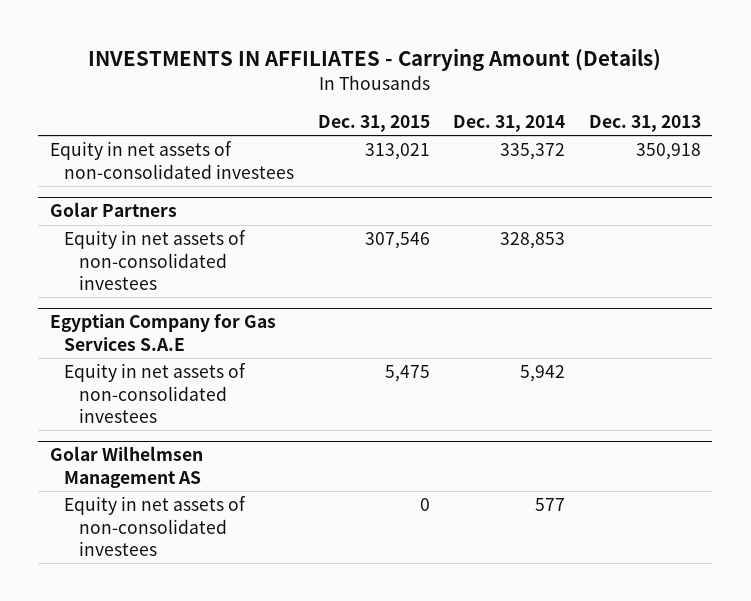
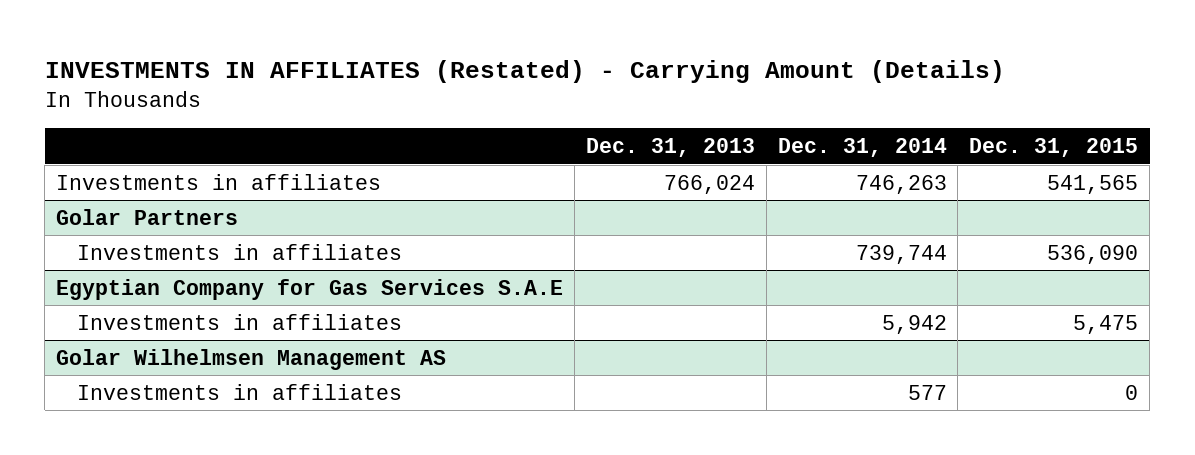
[88,47,662,71] INVESTMENTS IN AFFILIATES - Carrying Amount (Details) -> [44,60,1005,84] INVESTMENTS IN AFFILIATES (Restated) - Carrying Amount (Details)
[50,141,295,179] Equity in net assets of non-consolidated investees -> none
none -> [56,173,382,190] Investments in affiliates
[64,230,247,290] Equity in net assets of non-consolidated investees -> none
none -> [76,243,402,260] Investments in affiliates
[64,363,247,423] Equity in net assets of non-consolidated investees -> [76,313,402,330] Investments in affiliates
[64,496,247,556] Equity in net assets of non-consolidated investees -> [76,383,402,400] Investments in affiliates

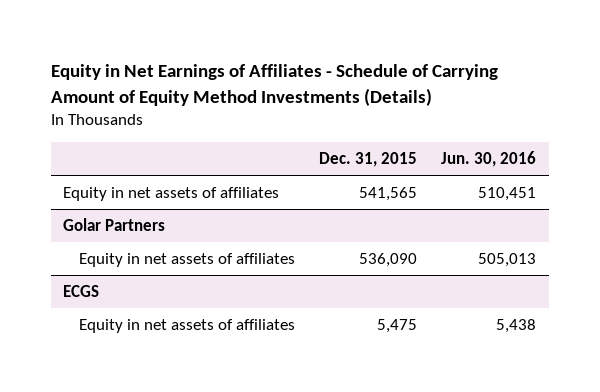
[44,60,1005,84] INVESTMENTS IN AFFILIATES (Restated) - Carrying Amount (Details) -> [51,64,499,106] Equity in Net Earnings of Affiliates - Schedule of Carrying Amount of Equity Method Investments (Details)
[585,138,755,158] Dec. 31, 2013 -> none
[777,138,947,158] Dec. 31, 2014 -> none
none -> [441,150,537,167] Jun. 30, 2016
[56,173,382,190] Investments in affiliates -> [63,186,280,201] Equity in net assets of affiliates
[56,348,447,370] Golar Wilhelmsen Management AS -> none
[76,383,402,400] Investments in affiliates -> none
[76,243,402,260] Investments in affiliates -> [79,252,296,267] Equity in net assets of affiliates
[56,278,564,300] Egyptian Company for Gas Services S.A.E -> [63,284,100,297] ECGS
[76,313,402,330] Investments in affiliates -> [79,318,296,333] Equity in net assets of affiliates

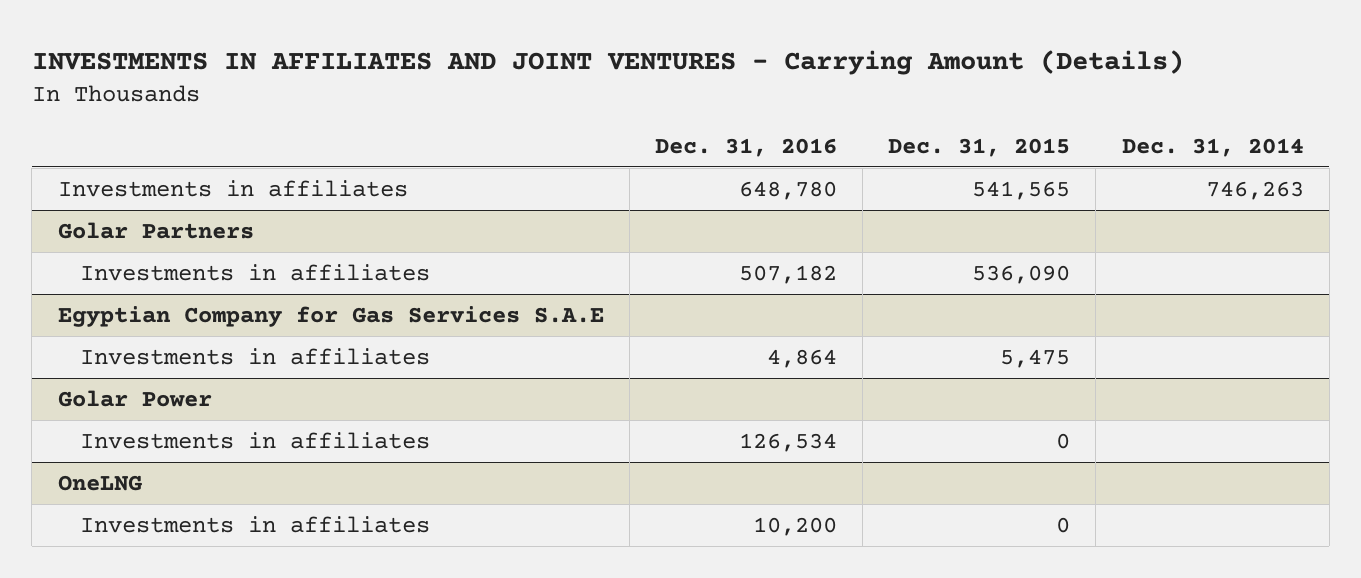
[51,64,499,106] Equity in Net Earnings of Affiliates - Schedule of Carrying Amount of Equity Method Investments (Details) -> [31,49,1184,75] INVESTMENTS IN AFFILIATES AND JOINT VENTURES - Carrying Amount (Details)
[441,150,537,167] Jun. 30, 2016 -> none
none -> [654,137,837,157] Dec. 31, 2016
none -> [1121,137,1304,157] Dec. 31, 2014
[63,186,280,201] Equity in net assets of affiliates -> [57,179,408,197] Investments in affiliates
[79,252,296,267] Equity in net assets of affiliates -> [79,263,430,281] Investments in affiliates
[63,284,100,297] ECGS -> [57,305,604,327] Egyptian Company for Gas Services S.A.E
[79,318,296,333] Equity in net assets of affiliates -> [79,347,430,365] Investments in affiliates
none -> [57,389,212,407] Golar Power
none -> [79,431,430,449] Investments in affiliates
none -> [57,474,142,491] OneLNG
none -> [79,515,430,533] Investments in affiliates

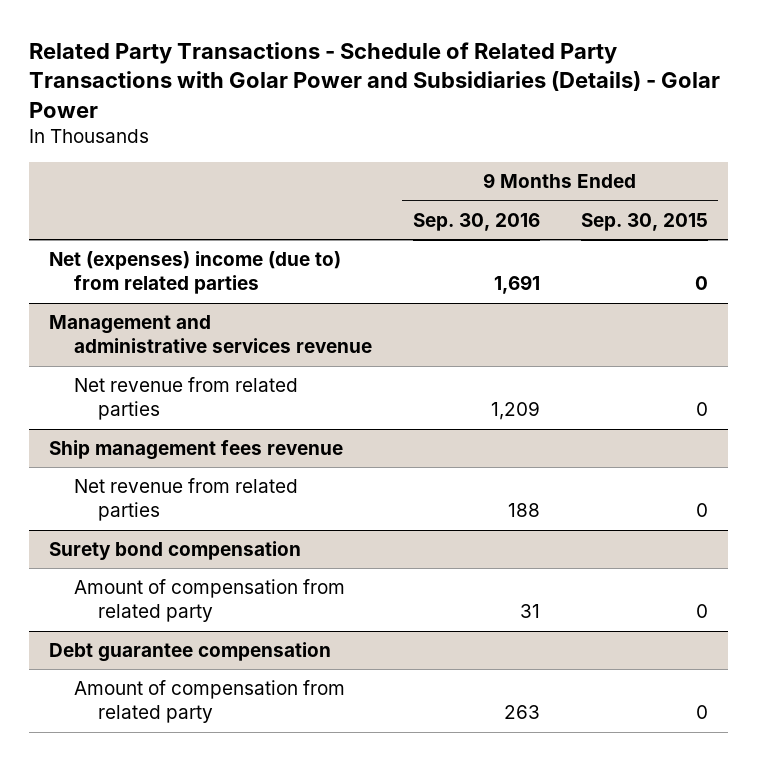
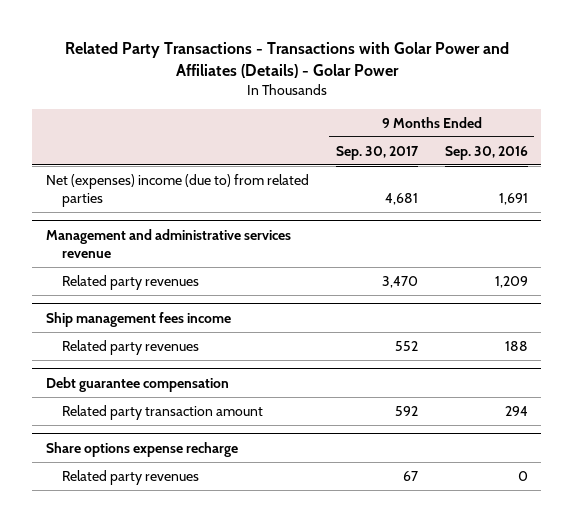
[29,41,721,118] Related Party Transactions - Schedule of Related Party Transactions with Golar Power and Subsidiaries (Details) - Golar Power -> [64,41,509,78] Related Party Transactions - Transactions with Golar Power and Affiliates (Details) - Golar Power
[580,212,708,231] Sep. 30, 2015 -> none
none -> [335,145,419,160] Sep. 30, 2017
[49,541,302,561] Surety bond compensation -> none
[73,579,345,623] Amount of compensation from related party -> none
[73,377,298,421] Net revenue from related parties -> [61,274,199,290] Related party revenues
[49,440,344,461] Ship management fees revenue -> [45,311,231,327] Ship management fees income
[73,478,298,522] Net revenue from related parties -> [61,339,199,355] Related party revenues
[73,680,345,724] Amount of compensation from related party -> [61,404,263,420] Related party transaction amount
[503,705,540,720] 263 -> [504,405,528,416] 294
none -> [45,441,238,457] Share options expense recharge
none -> [61,469,199,485] Related party revenues

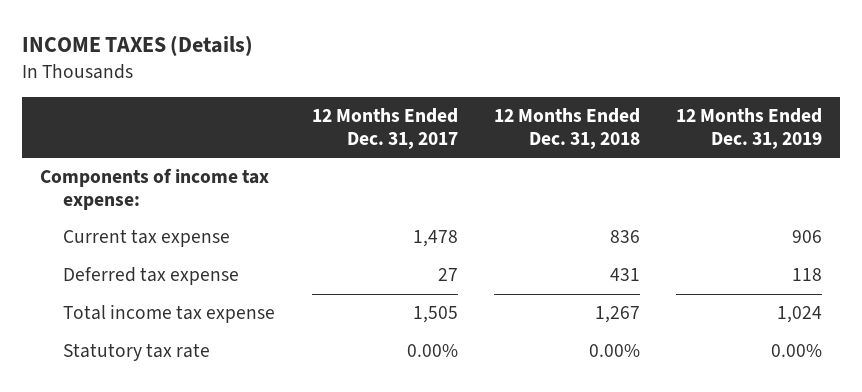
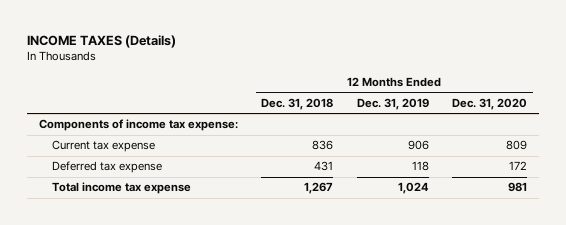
[311,108,458,149] 12 Months Ended Dec. 31, 2017 -> none
none -> [452,97,528,110] Dec. 31, 2020
[63,343,211,362] Statutory tax rate -> none

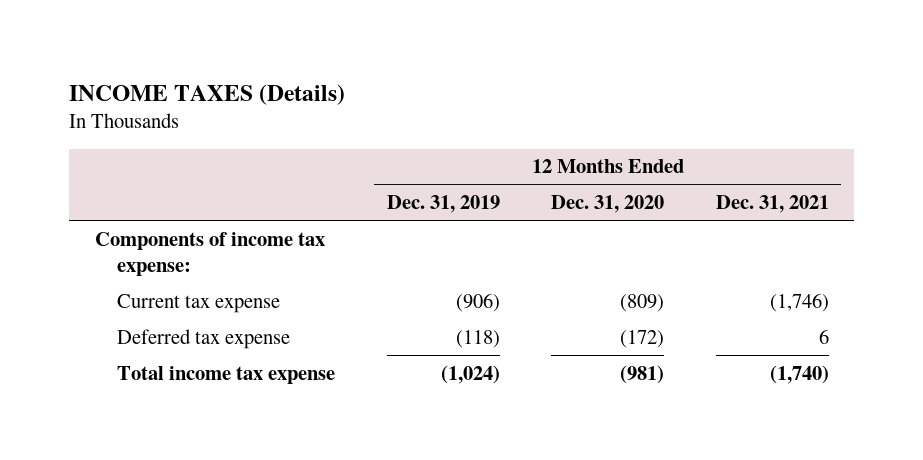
[261,97,334,110] Dec. 31, 2018 -> none
none -> [715,195,829,214] Dec. 31, 2021
[407,140,429,151] 906 -> [455,292,500,312] (906)
[506,140,528,151] 809 -> [620,293,665,312] (809)
[411,161,429,172] 118 -> [455,329,500,348] (118)
[509,161,528,171] 172 -> [620,329,665,348] (172)
[397,182,429,195] 1,024 -> [440,364,500,384] (1,024)
[508,182,528,193] 981 -> [620,364,665,384] (981)

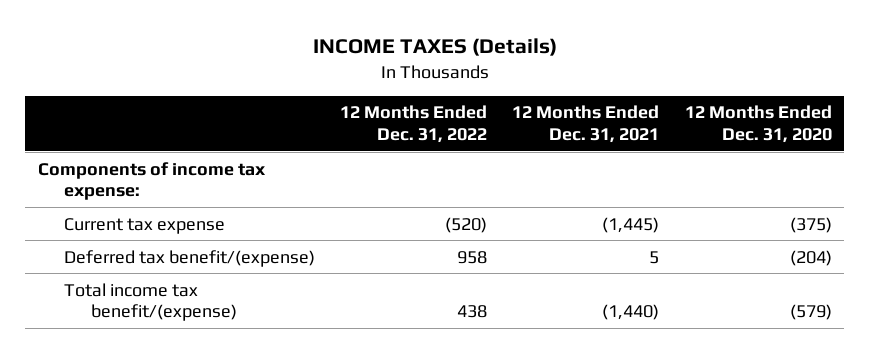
[386,195,500,214] Dec. 31, 2019 -> none
none -> [340,105,488,143] 12 Months Ended Dec. 31, 2022
[620,293,665,312] (809) -> [789,216,832,233] (375)
[769,292,829,312] (1,746) -> [602,216,660,233] (1,445)
[117,328,291,349] Deferred tax expense -> [64,249,316,267] Deferred tax benefit/(expense)
[620,329,665,348] (172) -> [789,249,832,266] (204)
[818,328,829,344] 6 -> [649,250,660,264] 5
[117,365,336,384] Total income tax expense -> [64,282,237,322] Total income tax benefit/(expense)
[620,364,665,384] (981) -> [789,304,832,321] (579)
[769,364,829,384] (1,740) -> [602,304,660,321] (1,440)

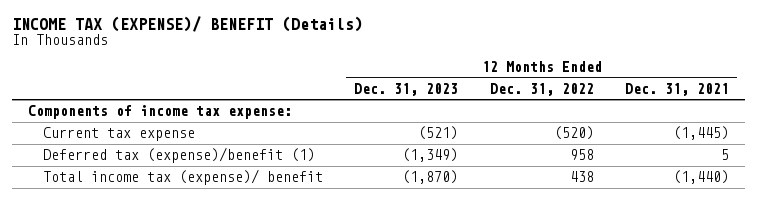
[312,38,557,57] INCOME TAXES (Details) -> [12,15,364,32] INCOME TAX (EXPENSE)/ BENEFIT (Details)
[684,105,832,143] 12 Months Ended Dec. 31, 2020 -> none
none -> [354,82,459,96] Dec. 31, 2023
[64,249,316,267] Deferred tax benefit/(expense) -> [42,146,315,163] Deferred tax (expense)/benefit (1)
[64,282,237,322] Total income tax benefit/(expense) -> [42,168,323,185] Total income tax (expense)/ benefit

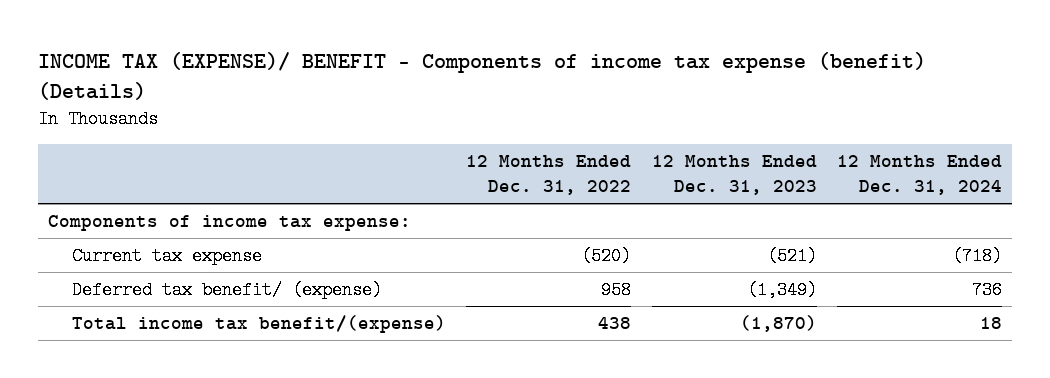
[12,15,364,32] INCOME TAX (EXPENSE)/ BENEFIT (Details) -> [37,51,926,100] INCOME TAX (EXPENSE)/ BENEFIT - Components of income tax expense (benefit) (Details)
[625,82,730,96] Dec. 31, 2021 -> none
none -> [837,154,1003,195] 12 Months Ended Dec. 31, 2024
[42,146,315,163] Deferred tax (expense)/benefit (1) -> [71,281,382,300] Deferred tax benefit/ (expense)
[42,168,323,185] Total income tax (expense)/ benefit -> [71,315,446,334] Total income tax benefit/(expense)

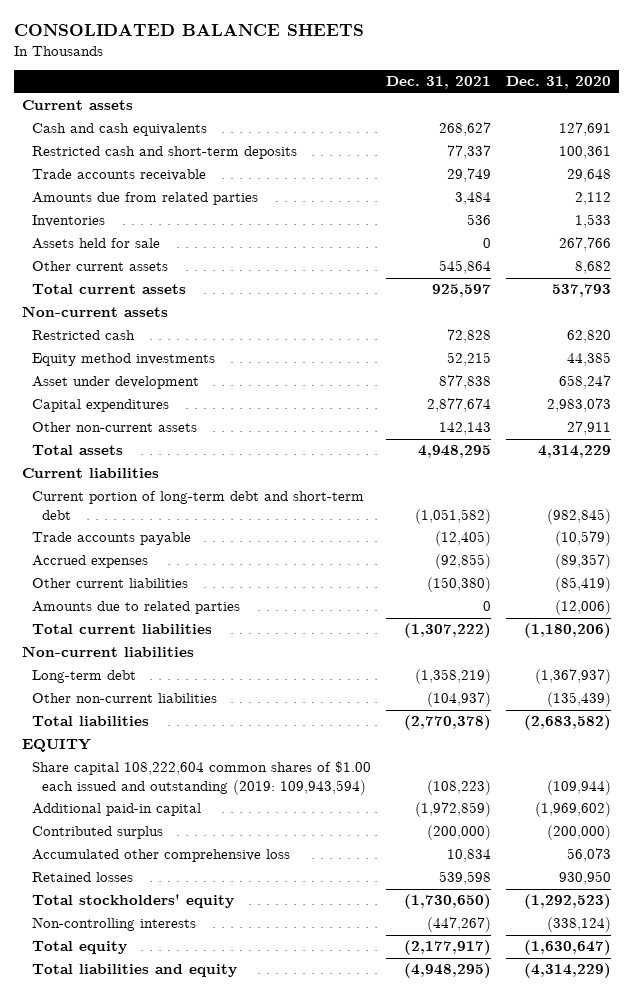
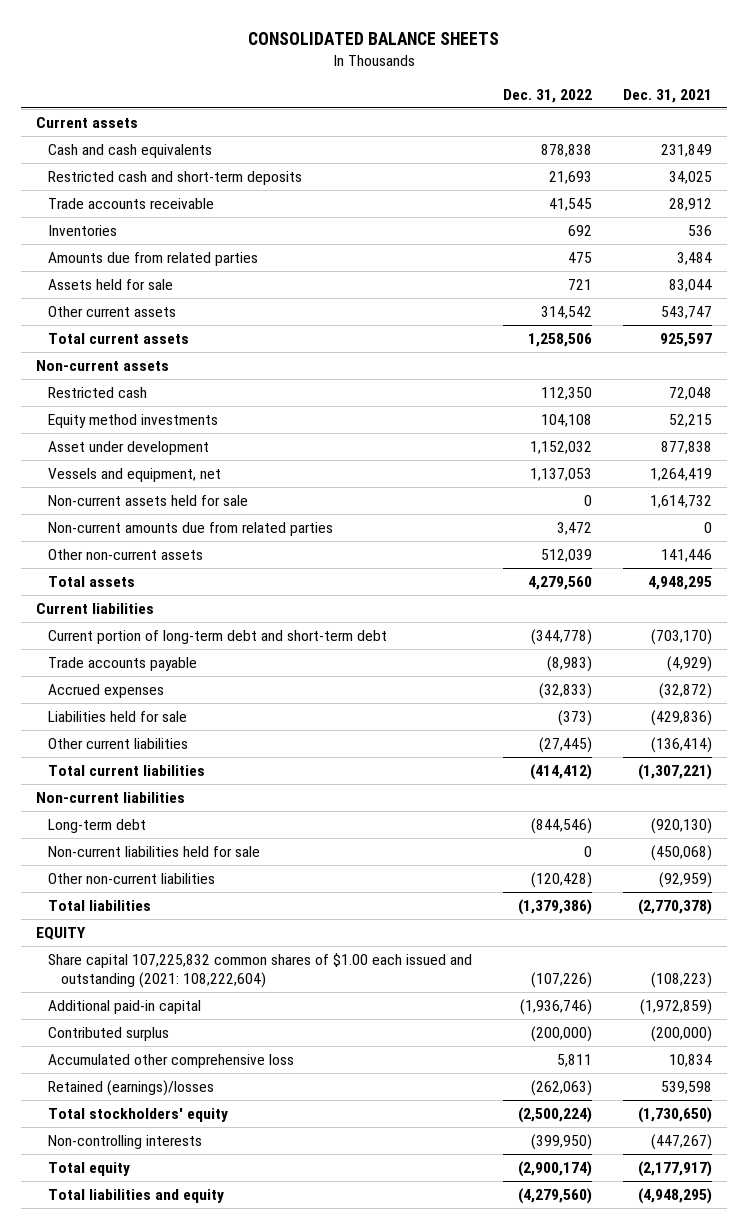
[506,76,612,90] Dec. 31, 2020 -> none
none -> [503,88,593,103] Dec. 31, 2022
[439,122,492,137] 268,627 -> [660,143,712,157] 231,849
[447,145,492,160] 77,337 -> [668,170,712,184] 34,025
[447,168,492,183] 29,749 -> [668,197,712,211] 28,912
[31,192,258,206] Amounts due from related parties -> [48,251,259,266] Amounts due from related parties
[483,238,492,249] 0 -> [668,278,712,292] 83,044
[439,260,492,275] 545,864 -> [660,305,712,319] 543,747
[447,329,492,344] 72,828 -> [668,386,712,400] 72,048
[31,399,169,413] Capital expenditures -> none
none -> [48,467,222,482] Vessels and equipment, net
none -> [48,494,249,506] Non-current assets held for sale
none -> [48,521,334,536] Non-current amounts due from related parties
[439,422,492,436] 142,143 -> [660,548,712,562] 141,446
[31,601,240,615] Amounts due to related parties -> none
[415,508,492,524] (1,051,582) -> [650,628,712,645] (703,170)
[435,531,492,547] (12,405) -> [666,655,712,672] (4,929)
[435,554,492,570] (92,855) -> [658,682,712,699] (32,872)
none -> [48,710,188,722] Liabilities held for sale
[427,577,492,593] (150,380) -> [650,736,712,753] (136,414)
[404,623,492,639] (1,307,222) -> [637,763,712,780] (1,307,221)
[415,669,492,685] (1,358,219) -> [650,817,712,834] (920,130)
none -> [48,845,261,857] Non-current liabilities held for sale
[427,692,492,708] (104,937) -> [658,871,712,888] (92,959)
[31,761,371,795] Share capital 108,222,604 common shares of $1.00 each issued and outstanding (2019: 109,943,594) -> [48,952,473,989] Share capital 107,225,832 common shares of $1.00 each issued and outstanding (2021: 108,222,604)
[31,872,133,883] Retained losses -> [48,1079,215,1096] Retained (earnings)/losses

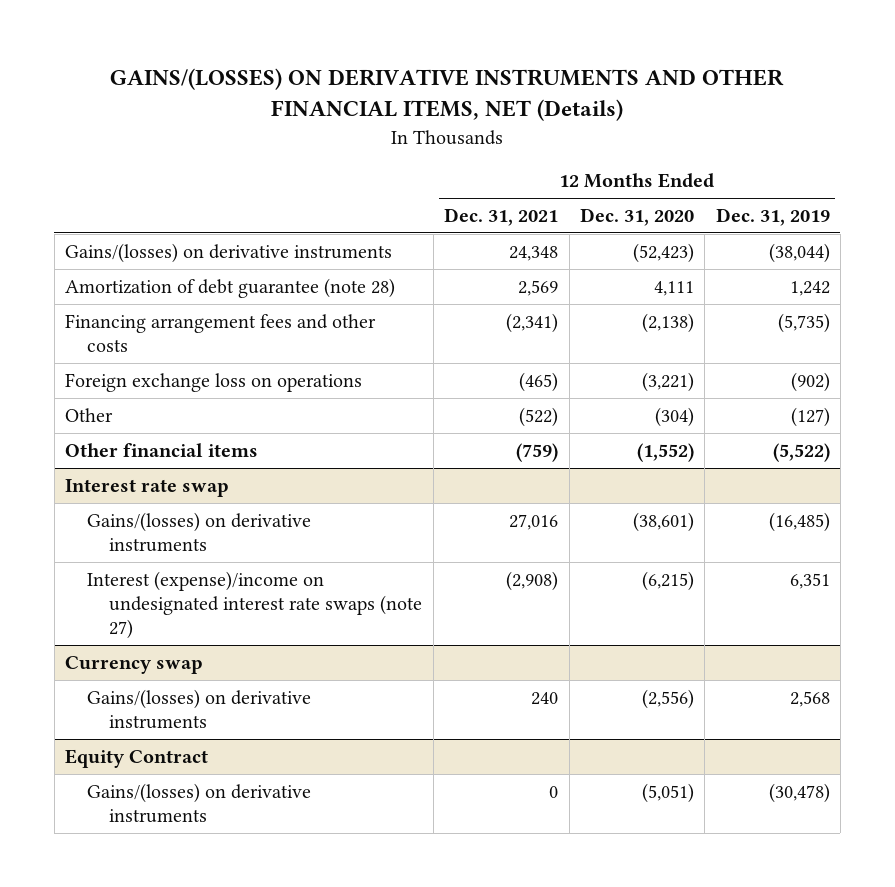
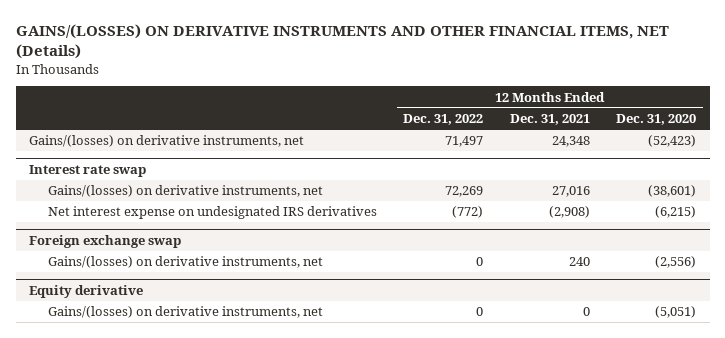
[715,207,830,226] Dec. 31, 2019 -> none
none -> [403,114,484,126] Dec. 31, 2022
[65,277,396,298] Amortization of debt guarantee (note 28) -> none
[65,313,377,352] Financing arrangement fees and other costs -> none
[65,372,363,392] Foreign exchange loss on operations -> none
[65,407,114,422] Other -> none
[65,442,259,457] Other financial items -> none
[65,242,393,263] Gains/(losses) on derivative instruments -> [29,135,305,148] Gains/(losses) on derivative instruments, net
[87,511,312,552] Gains/(losses) on derivative instruments -> [48,185,324,198] Gains/(losses) on derivative instruments, net
[87,570,423,640] Interest (expense)/income on undesignated interest rate swaps (note 27) -> [48,206,378,220] Net interest expense on undesignated IRS derivatives
[65,655,204,674] Currency swap -> [29,235,182,249] Foreign exchange swap
[87,688,312,729] Gains/(losses) on derivative instruments -> [48,256,324,269] Gains/(losses) on derivative instruments, net
[65,748,209,768] Equity Contract -> [29,285,144,299] Equity derivative
[87,782,312,823] Gains/(losses) on derivative instruments -> [48,306,324,319] Gains/(losses) on derivative instruments, net

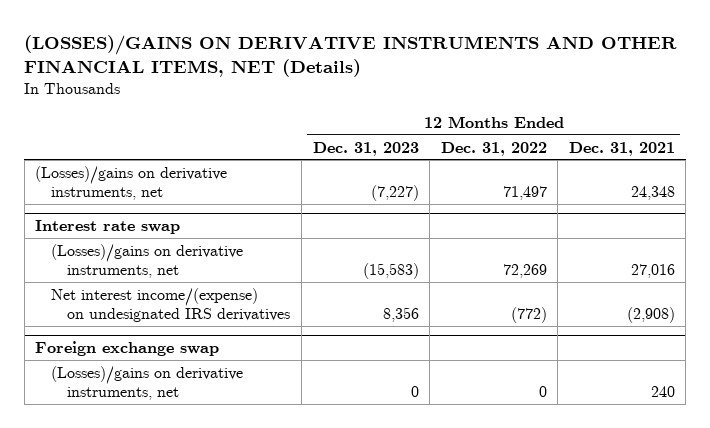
[15,23,669,60] GAINS/(LOSSES) ON DERIVATIVE INSTRUMENTS AND OTHER FINANCIAL ITEMS, NET (Details) -> [24,34,678,78] (LOSSES)/GAINS ON DERIVATIVE INSTRUMENTS AND OTHER FINANCIAL ITEMS, NET (Details)
[616,114,697,126] Dec. 31, 2020 -> none
none -> [312,141,419,156] Dec. 31, 2023
[29,135,305,148] Gains/(losses) on derivative instruments, net -> [35,165,228,201] (Losses)/gains on derivative instruments, net
[48,185,324,198] Gains/(losses) on derivative instruments, net -> [51,243,244,279] (Losses)/gains on derivative instruments, net
[48,206,378,220] Net interest expense on undesignated IRS derivatives -> [51,287,291,323] Net interest income/(expense) on undesignated IRS derivatives
[29,285,144,299] Equity derivative -> none
[48,306,324,319] Gains/(losses) on derivative instruments, net -> none
[48,256,324,269] Gains/(losses) on derivative instruments, net -> [51,365,244,401] (Losses)/gains on derivative instruments, net

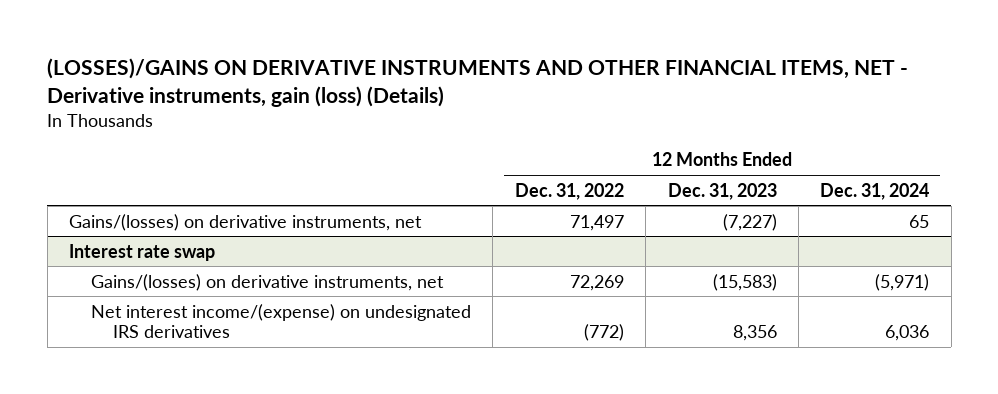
[24,34,678,78] (LOSSES)/GAINS ON DERIVATIVE INSTRUMENTS AND OTHER FINANCIAL ITEMS, NET (Details) -> [47,57,909,107] (LOSSES)/GAINS ON DERIVATIVE INSTRUMENTS AND OTHER FINANCIAL ITEMS, NET - Derivative instruments, gain (loss) (Details)
[568,141,675,156] Dec. 31, 2021 -> none
none -> [820,182,930,200] Dec. 31, 2024
[35,165,228,201] (Losses)/gains on derivative instruments, net -> [68,213,422,231] Gains/(losses) on derivative instruments, net
[51,243,244,279] (Losses)/gains on derivative instruments, net -> [91,273,445,291] Gains/(losses) on derivative instruments, net
[35,341,220,357] Foreign exchange swap -> none
[51,365,244,401] (Losses)/gains on derivative instruments, net -> none

